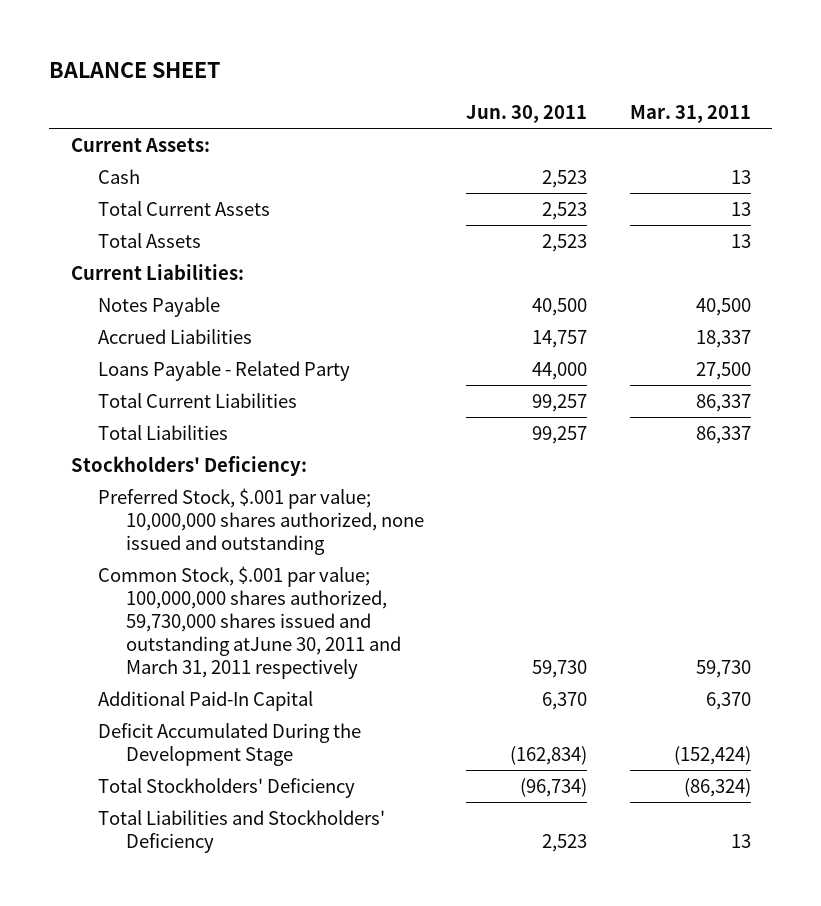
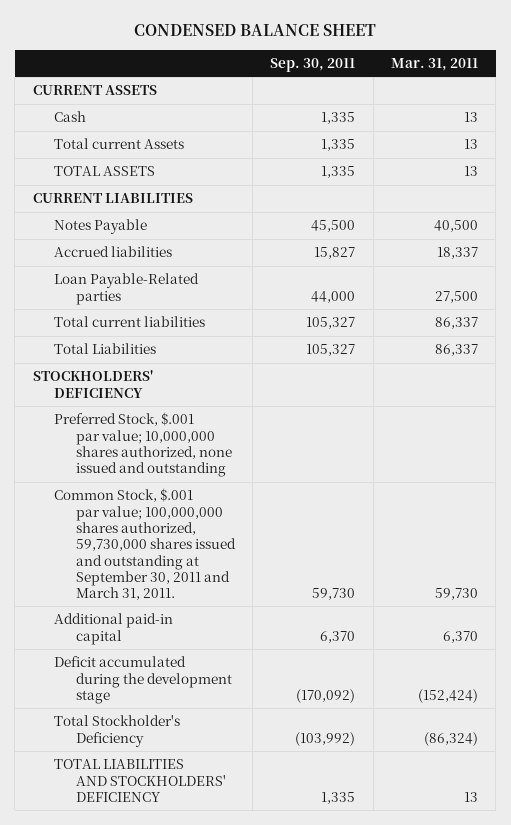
[49,62,221,79] BALANCE SHEET -> [134,24,377,37] CONDENSED BALANCE SHEET
[466,105,588,124] Jun. 30, 2011 -> none
none -> [270,58,356,73] Sep. 30, 2011
[70,137,210,152] Current Assets: -> [32,85,157,96] CURRENT ASSETS
[98,200,271,216] Total Current Assets -> [54,138,185,150] Total current Assets
[98,232,202,248] Total Assets -> [54,166,156,177] TOTAL ASSETS
[70,263,244,280] Current Liabilities: -> [32,193,193,204] CURRENT LIABILITIES
[98,328,253,344] Accrued Liabilities -> [54,246,173,258] Accrued liabilities
[98,360,351,381] Loans Payable - Related Party -> [54,273,200,305] Loan Payable-Related parties
[98,392,298,408] Total Current Liabilities -> [54,316,206,328] Total current liabilities
[70,455,307,476] Stockholders' Deficiency: -> [32,370,153,398] STOCKHOLDERS' DEFICIENCY
[98,565,401,679] Common Stock, $.001 par value; 100,000,000 shares authorized, 59,730,000 shares issued and outstanding atJune 30, 2011 and March 31, 2011 respectively -> [54,488,236,601] Common Stock, $.001 par value; 100,000,000 shares authorized, 59,730,000 shares issued and outstanding at September 30, 2011 and March 31, 2011.
[98,690,314,711] Additional Paid-In Capital -> [54,613,174,645] Additional paid-in capital
[98,722,362,766] Deficit Accumulated During the Development Stage -> [54,656,232,704] Deficit accumulated during the development stage
[98,777,356,798] Total Stockholders' Deficiency -> [54,715,181,747] Total Stockholder's Deficiency
[98,809,386,853] Total Liabilities and Stockholders' Deficiency -> [54,759,226,802] TOTAL LIABILITIES AND STOCKHOLDERS' DEFICIENCY

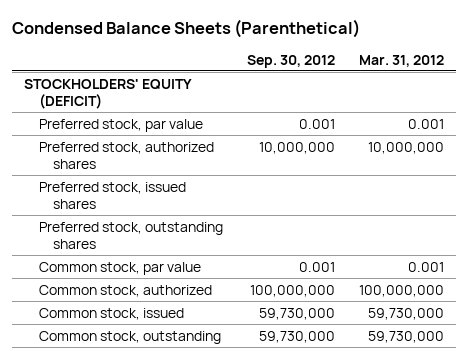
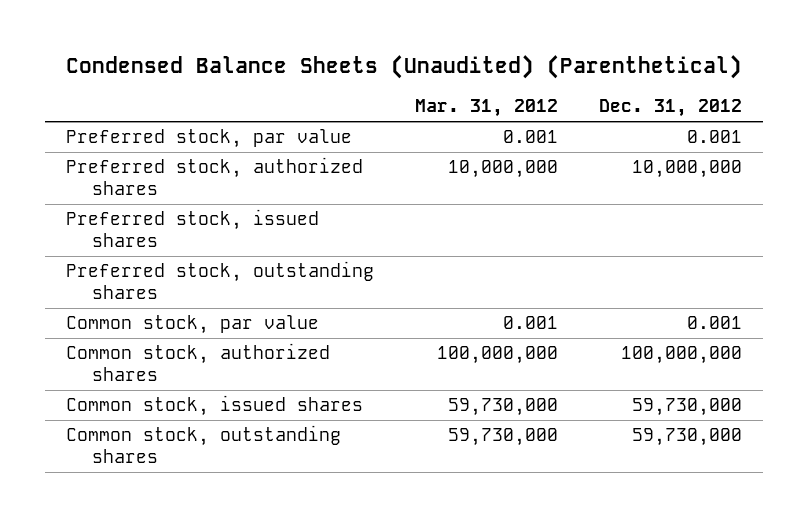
[11,18,360,38] Condensed Balance Sheets (Parenthetical) -> [66,55,743,80] Condensed Balance Sheets (Unaudited) (Parenthetical)
[246,54,335,68] Sep. 30, 2012 -> none
none -> [599,99,743,118] Dec. 31, 2012
[23,78,192,109] STOCKHOLDERS' EQUITY (DEFICIT) -> none
[38,284,212,297] Common stock, authorized -> [65,343,330,382] Common stock, authorized shares
[38,307,184,320] Common stock, issued -> [65,395,363,417] Common stock, issued shares
[38,330,221,344] Common stock, outstanding -> [65,425,341,464] Common stock, outstanding shares

